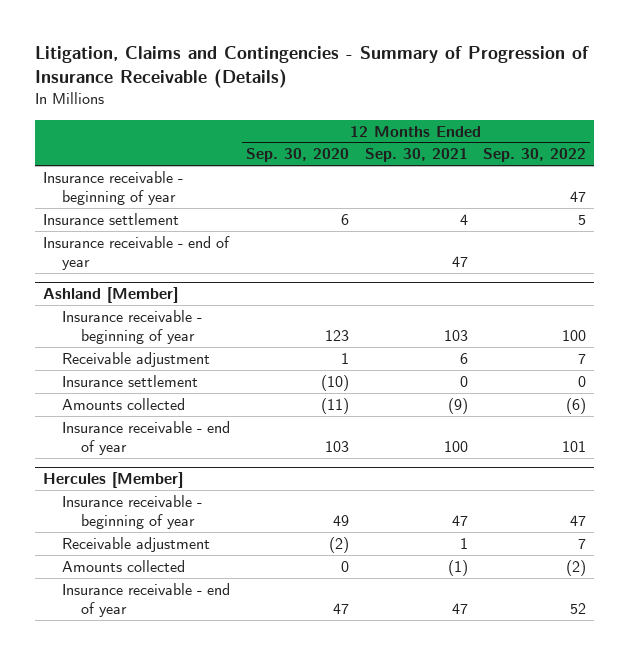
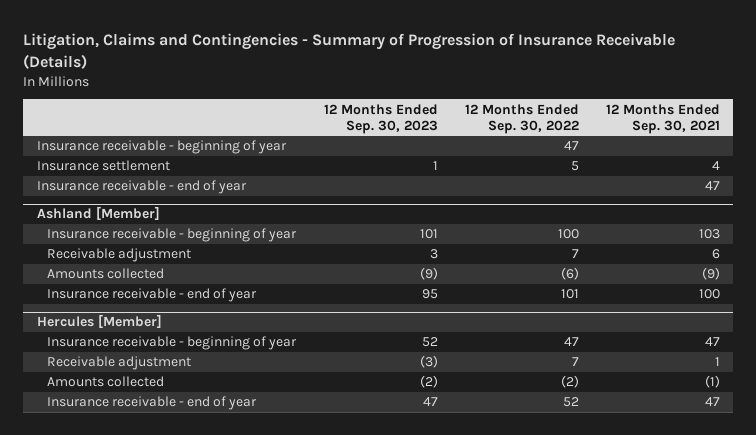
[245,148,349,163] Sep. 30, 2020 -> none
none -> [323,103,438,134] 12 Months Ended Sep. 30, 2023
[62,374,199,387] Insurance settlement -> none

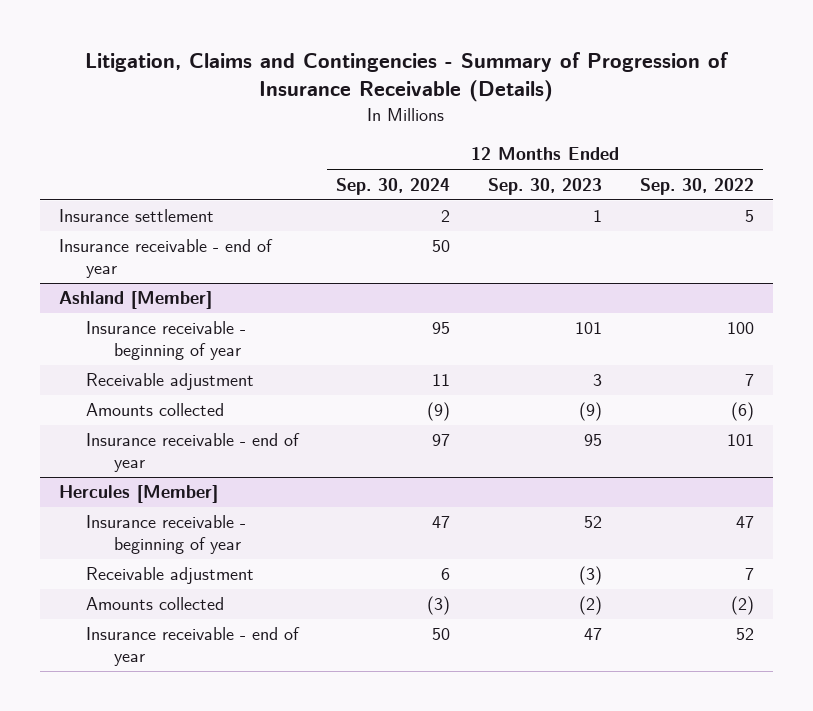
[605,103,720,134] 12 Months Ended Sep. 30, 2021 -> none
none -> [336,177,451,195] Sep. 30, 2024
[36,140,287,155] Insurance receivable - beginning of year -> none

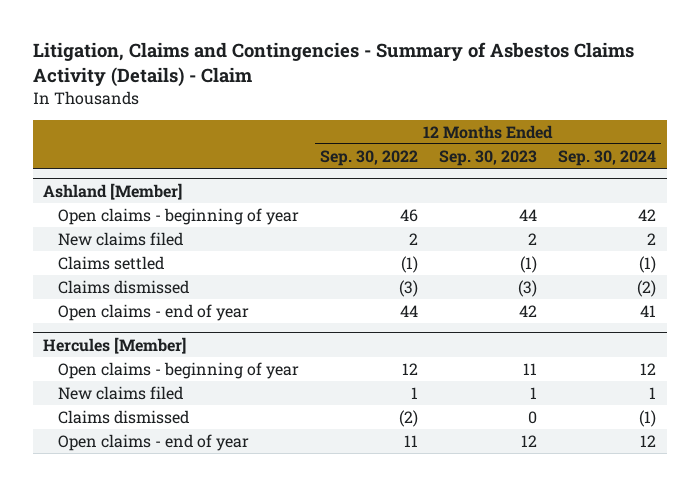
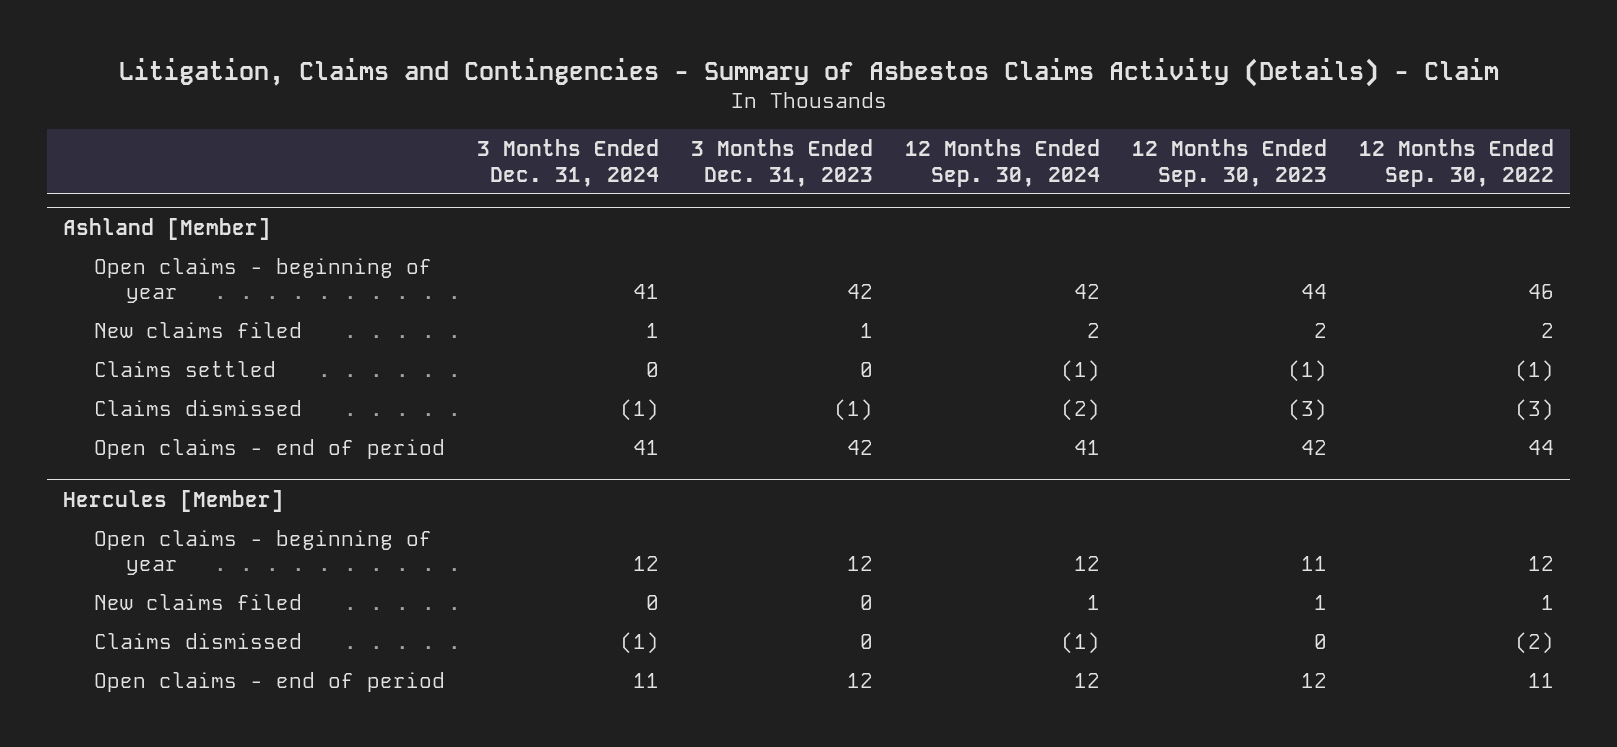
none -> [477,139,660,187] 3 Months Ended Dec. 31, 2024
none -> [691,139,874,187] 3 Months Ended Dec. 31, 2023
[57,303,249,321] Open claims - end of year -> [94,438,446,459] Open claims - end of period
[57,433,249,451] Open claims - end of year -> [94,671,446,692] Open claims - end of period

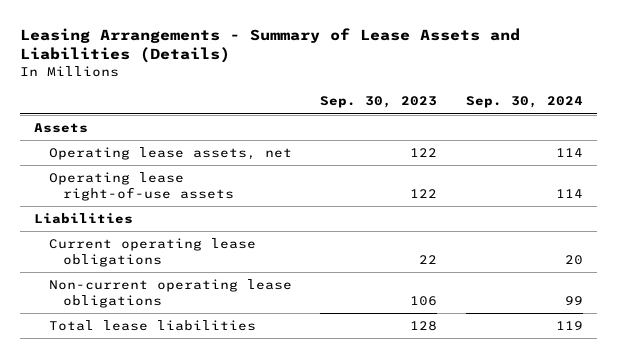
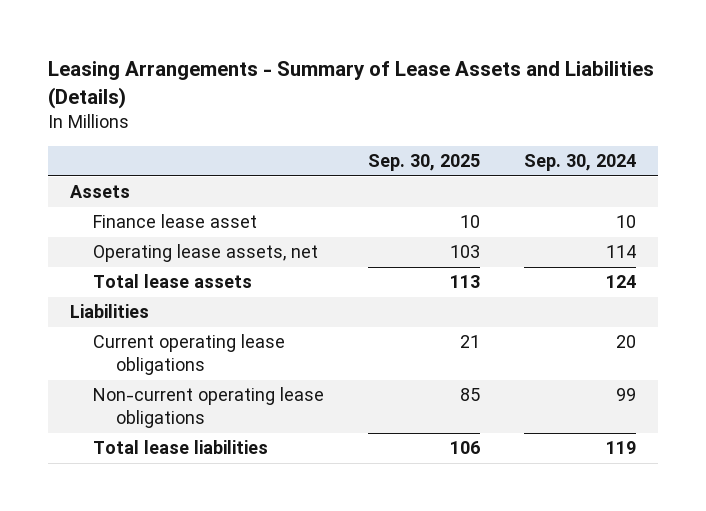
[320,96,438,109] Sep. 30, 2023 -> none
none -> [368,153,481,171] Sep. 30, 2025
none -> [93,214,258,229] Finance lease asset
[48,171,235,201] Operating lease right-of-use assets -> none
none -> [93,274,253,289] Total lease assets

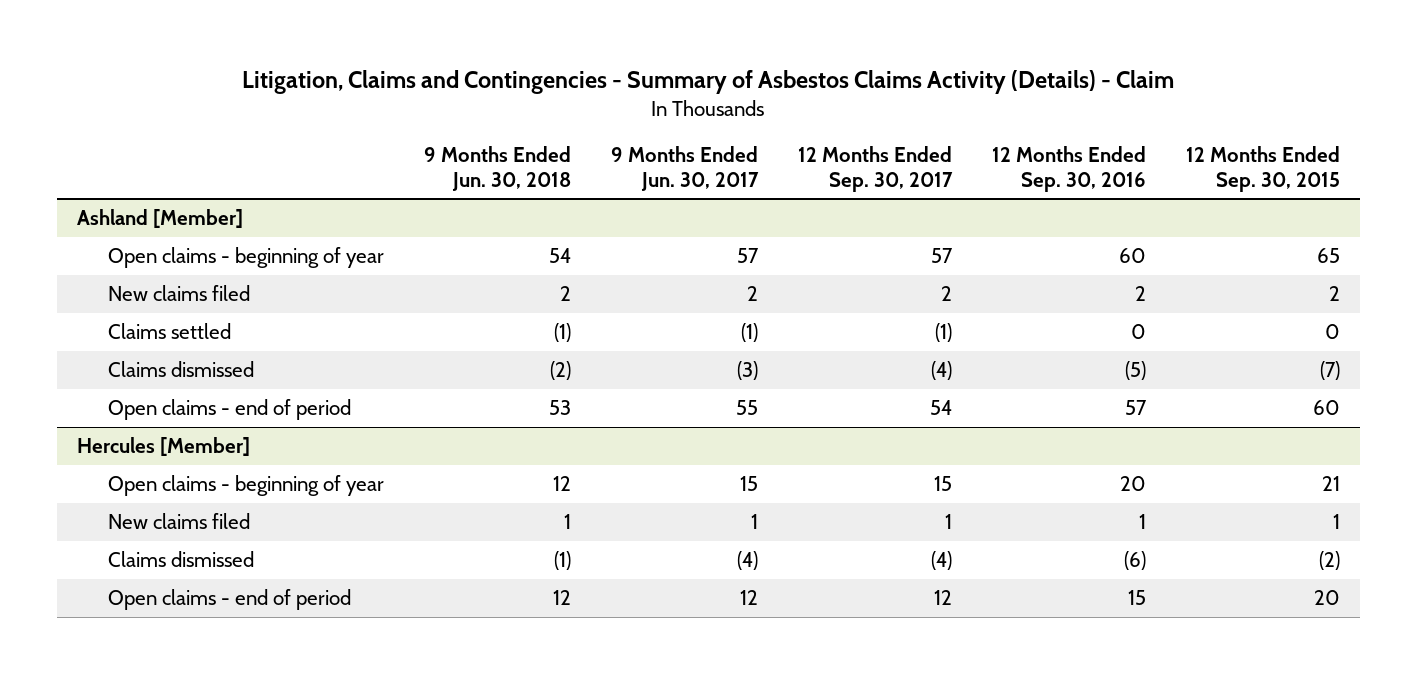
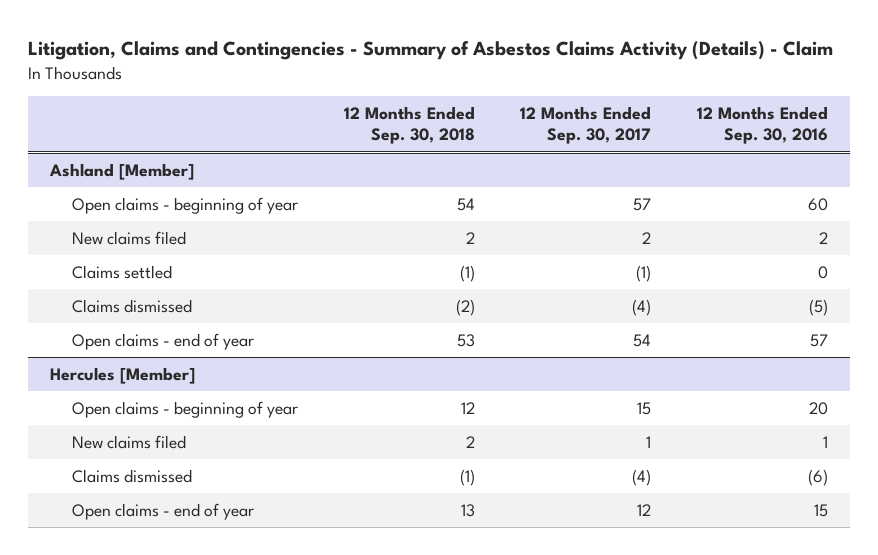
[424,146,572,191] 9 Months Ended Jun. 30, 2018 -> none
[611,146,760,191] 9 Months Ended Jun. 30, 2017 -> none
[1185,146,1340,192] 12 Months Ended Sep. 30, 2015 -> none
none -> [343,106,475,145] 12 Months Ended Sep. 30, 2018
[108,398,352,420] Open claims - end of period -> [72,333,255,351] Open claims - end of year
[108,588,352,610] Open claims - end of period -> [72,503,255,521] Open claims - end of year

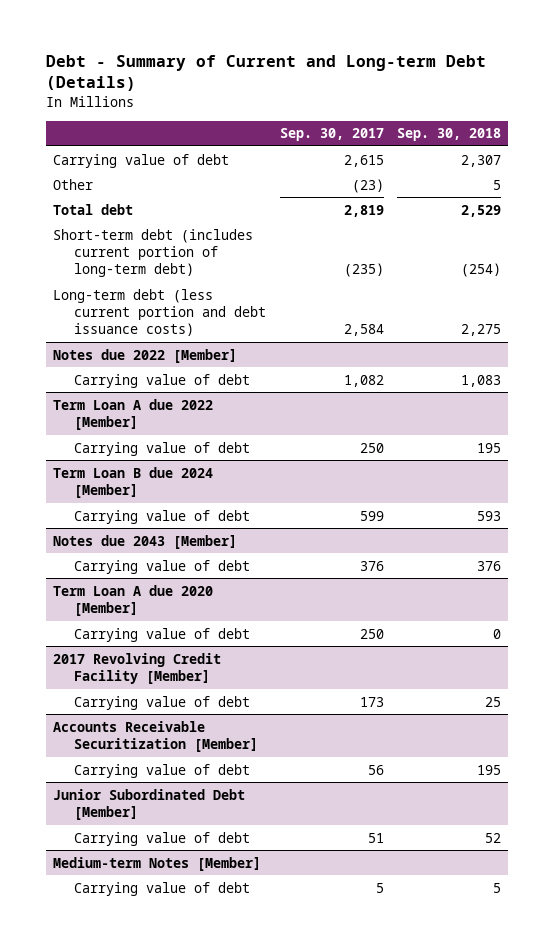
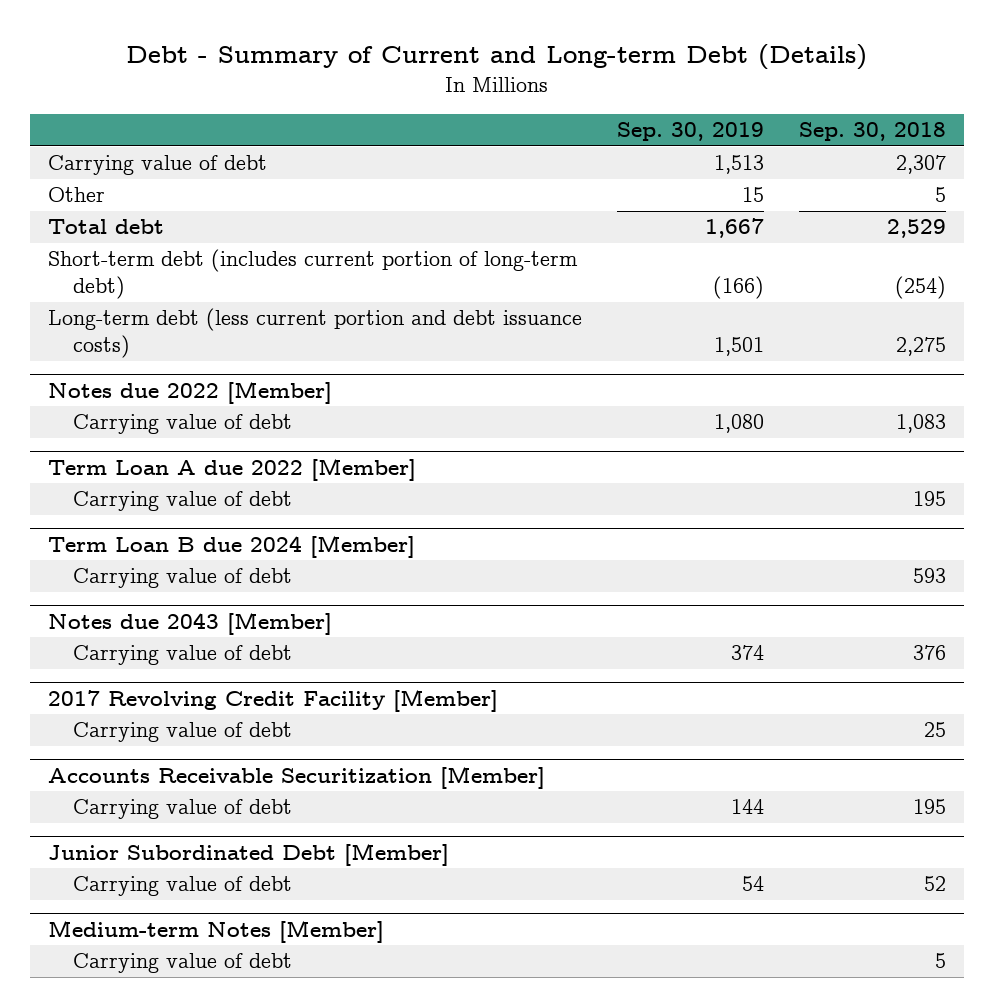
[279,128,384,142] Sep. 30, 2017 -> none
none -> [616,122,764,142] Sep. 30, 2019
[52,584,213,616] Term Loan A due 2020 [Member] -> none
[73,627,250,642] Carrying value of debt -> none

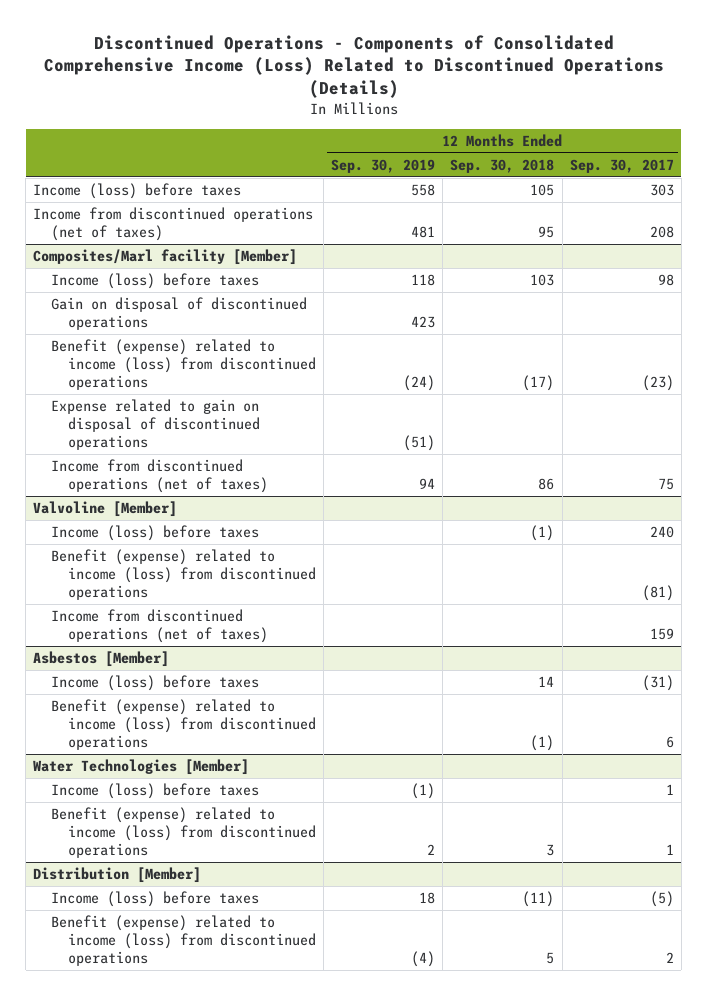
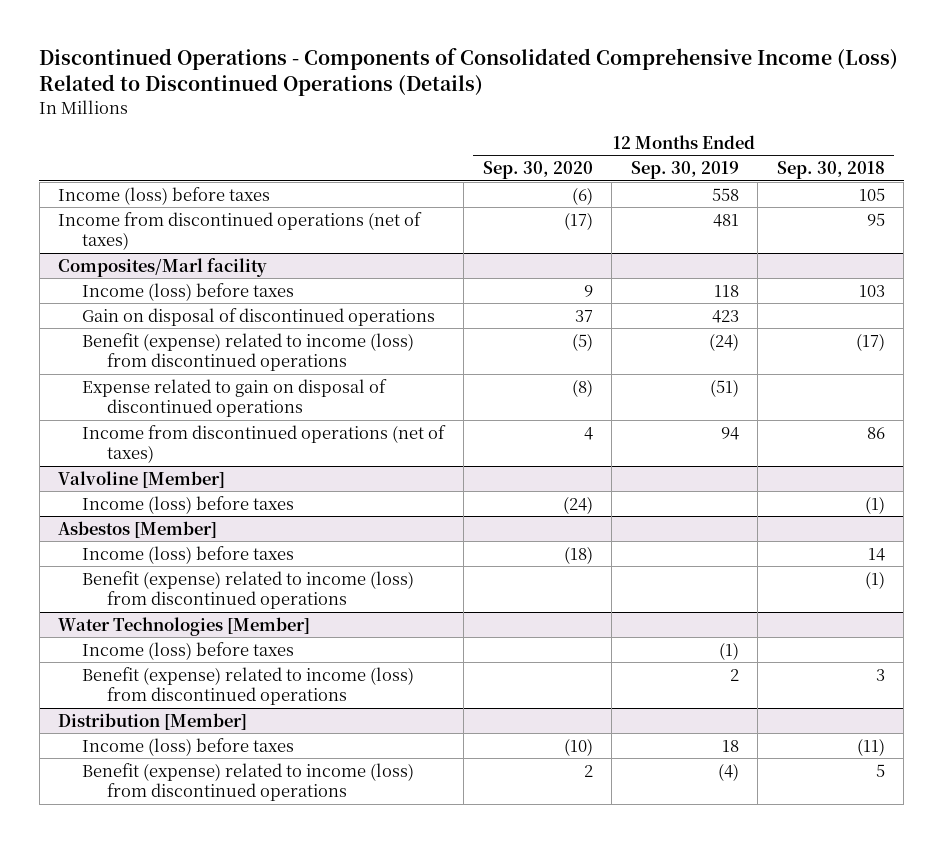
[569,158,674,173] Sep. 30, 2017 -> none
none -> [482,161,593,180] Sep. 30, 2020
[33,249,298,266] Composites/Marl facility [Member] -> [58,257,268,277] Composites/Marl facility
[50,549,316,601] Benefit (expense) related to income (loss) from discontinued operations -> none
[50,609,268,644] Income from discontinued operations (net of taxes) -> none

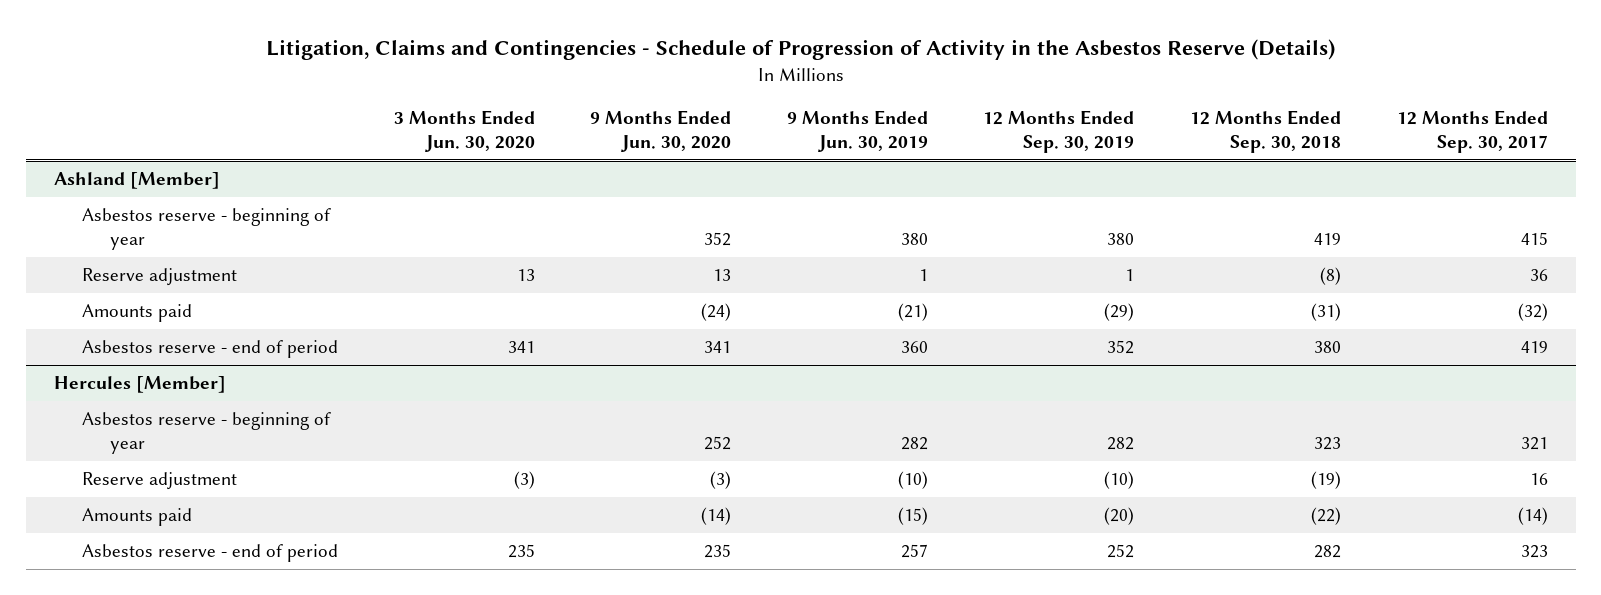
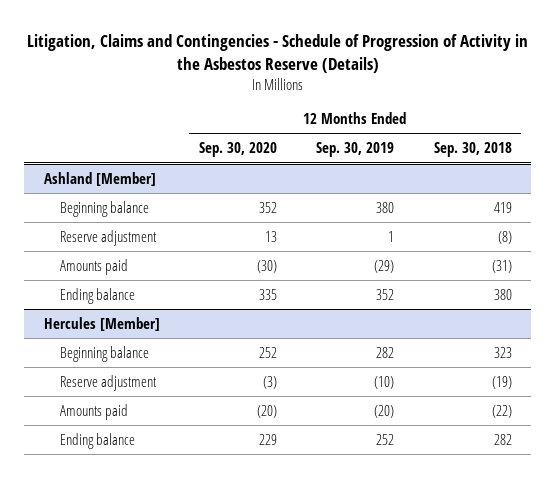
[393,109,535,152] 3 Months Ended Jun. 30, 2020 -> none
[590,109,732,152] 9 Months Ended Jun. 30, 2020 -> none
[786,109,928,152] 9 Months Ended Jun. 30, 2019 -> none
[1396,109,1548,153] 12 Months Ended Sep. 30, 2017 -> none
none -> [198,142,277,158] Sep. 30, 2020
[81,207,331,251] Asbestos reserve - beginning of year -> [59,200,149,217] Beginning balance
[81,339,338,358] Asbestos reserve - end of period -> [59,287,135,304] Ending balance
[81,411,331,455] Asbestos reserve - beginning of year -> [59,345,149,362] Beginning balance
[81,543,338,562] Asbestos reserve - end of period -> [59,432,135,449] Ending balance

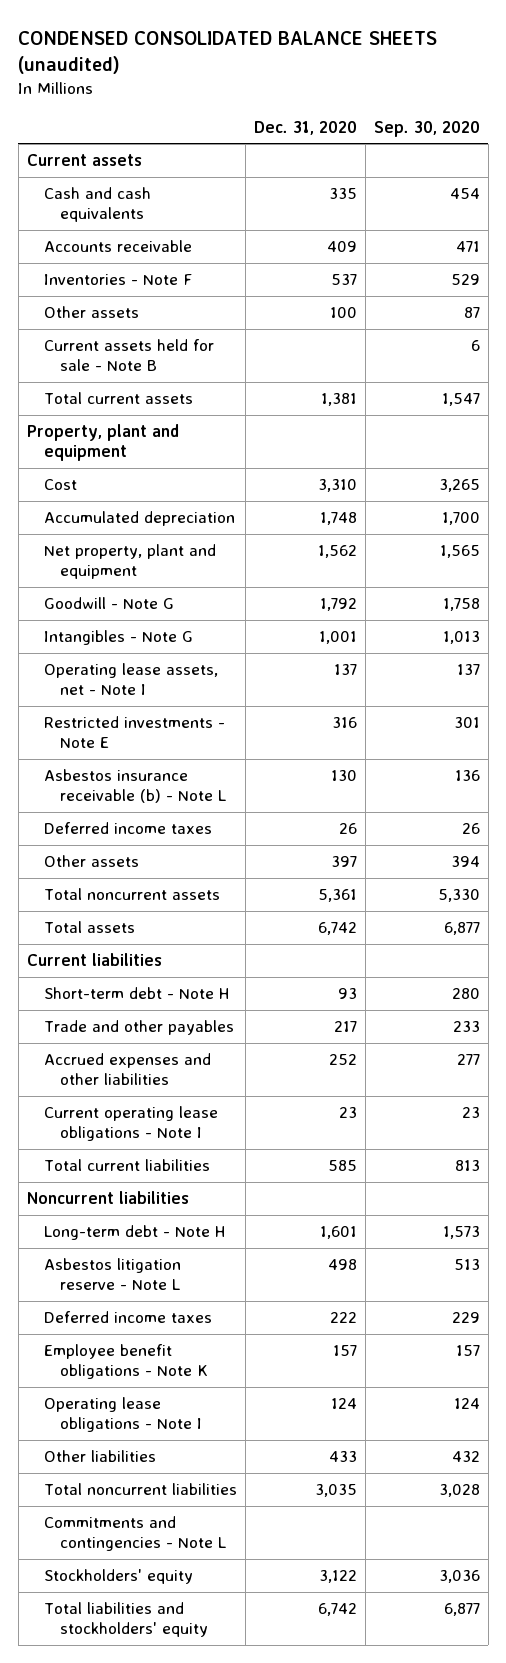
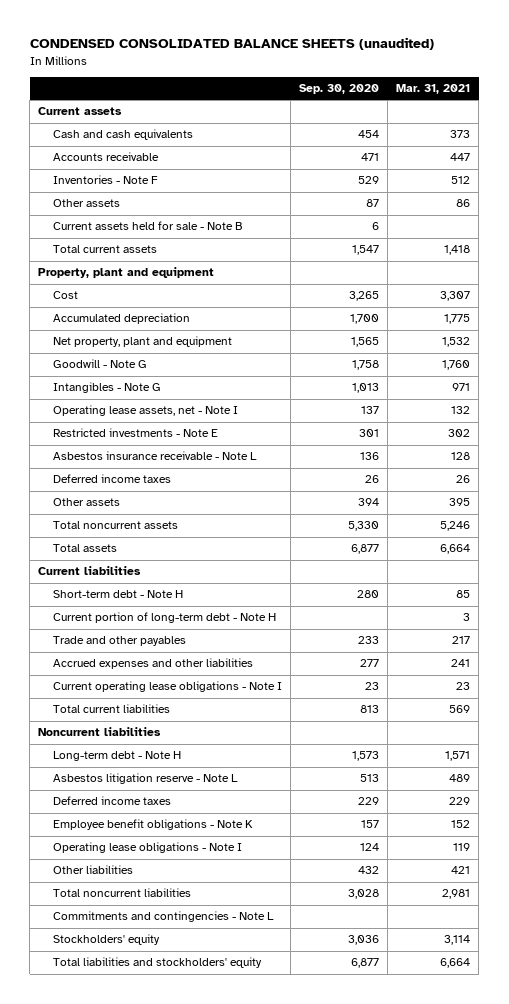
[253,120,357,135] Dec. 31, 2020 -> none
none -> [396,84,471,95] Mar. 31, 2021
[43,769,227,804] Asbestos insurance receivable (b) - Note L -> [52,451,257,461] Asbestos insurance receivable - Note L
none -> [52,612,276,624] Current portion of long-term debt - Note H

